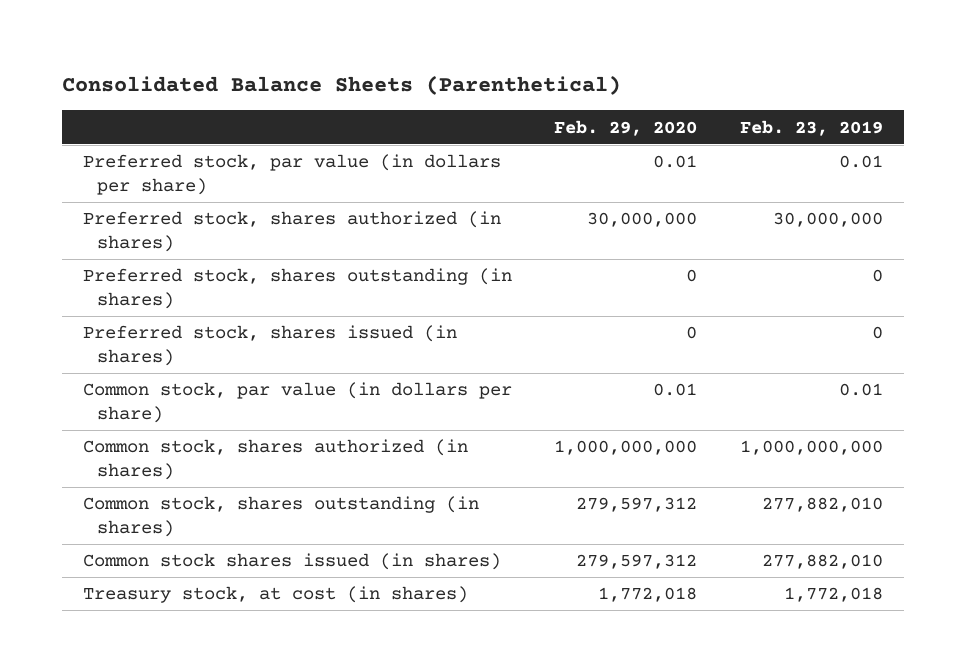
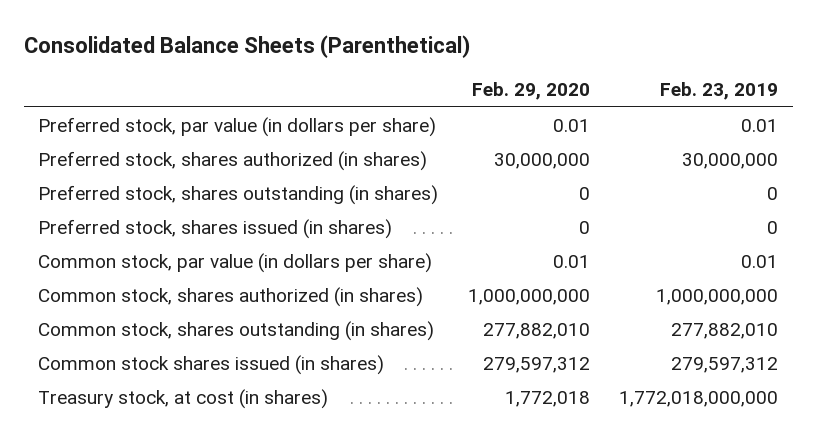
[576,497,698,513] 279,597,312 -> [482,322,590,339] 277,882,010
[761,554,883,570] 277,882,010 -> [671,356,779,373] 279,597,312
[783,587,883,603] 1,772,018 -> [619,390,779,407] 1,772,018,000,000

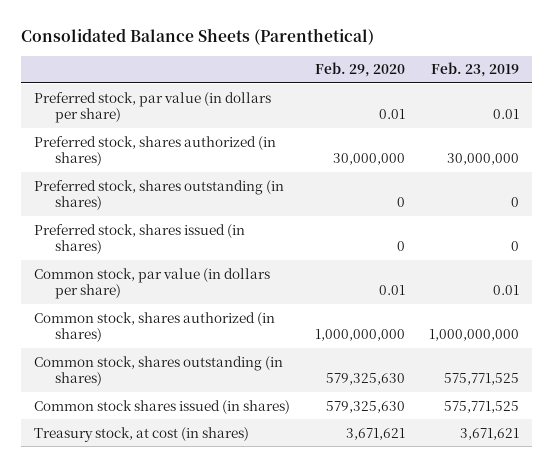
[482,322,590,339] 277,882,010 -> [325,373,405,386] 579,325,630
[671,322,779,339] 277,882,010 -> [444,373,520,386] 575,771,525
[482,356,590,373] 279,597,312 -> [325,400,405,413] 579,325,630
[671,356,779,373] 279,597,312 -> [444,400,520,413] 575,771,525
[504,390,590,407] 1,772,018 -> [345,427,405,440] 3,671,621
[619,390,779,407] 1,772,018,000,000 -> [460,427,520,440] 3,671,621

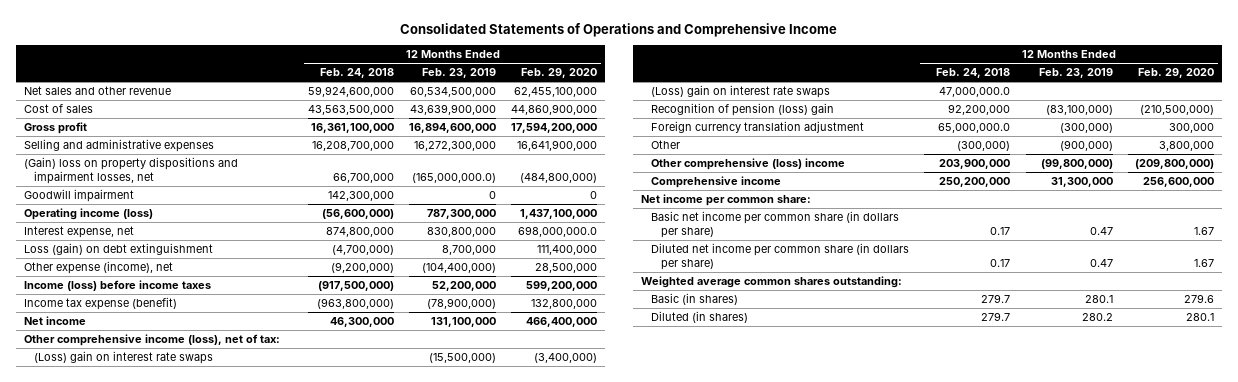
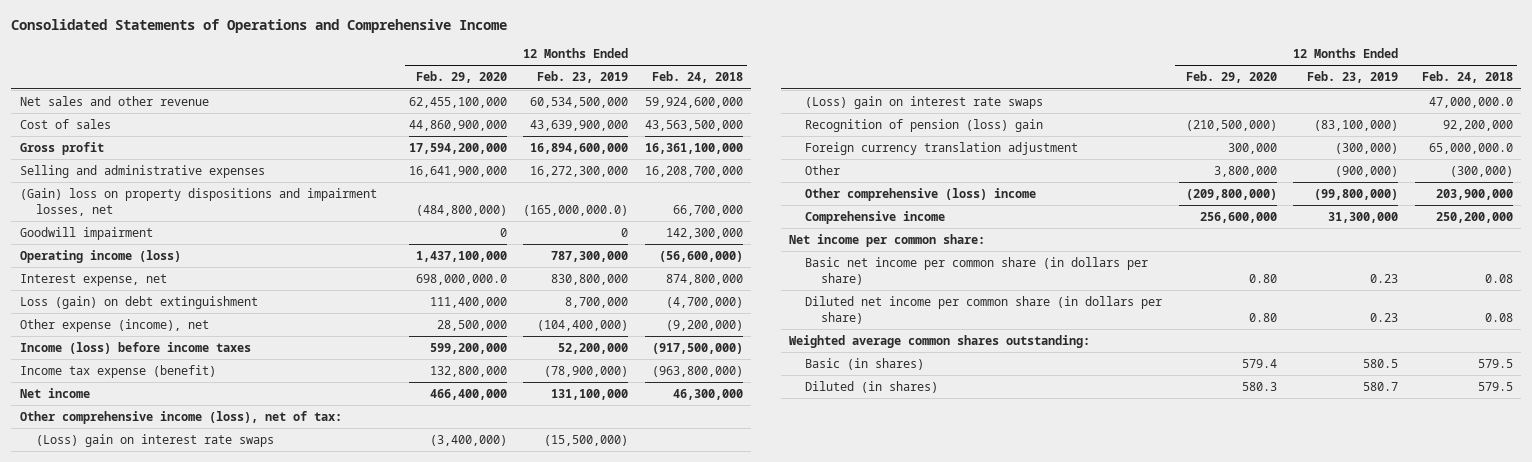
[990,227,1011,236] 0.17 -> [1484,273,1513,283] 0.08
[1089,227,1113,236] 0.47 -> [1370,273,1399,283] 0.23
[1194,227,1215,236] 1.67 -> [1248,273,1277,283] 0.80
[990,259,1011,268] 0.17 -> [1484,312,1513,322] 0.08
[1089,259,1113,268] 0.47 -> [1370,312,1399,322] 0.23
[1194,259,1215,268] 1.67 -> [1248,312,1277,322] 0.80
[981,294,1011,304] 279.7 -> [1477,359,1513,369] 579.5
[1084,295,1113,304] 280.1 -> [1363,359,1399,369] 580.5
[1184,294,1215,304] 279.6 -> [1241,359,1277,369] 579.4
[981,312,1011,322] 279.7 -> [1477,382,1513,392] 579.5
[1081,313,1113,322] 280.2 -> [1363,382,1399,392] 580.7
[1186,313,1215,322] 280.1 -> [1241,382,1277,392] 580.3

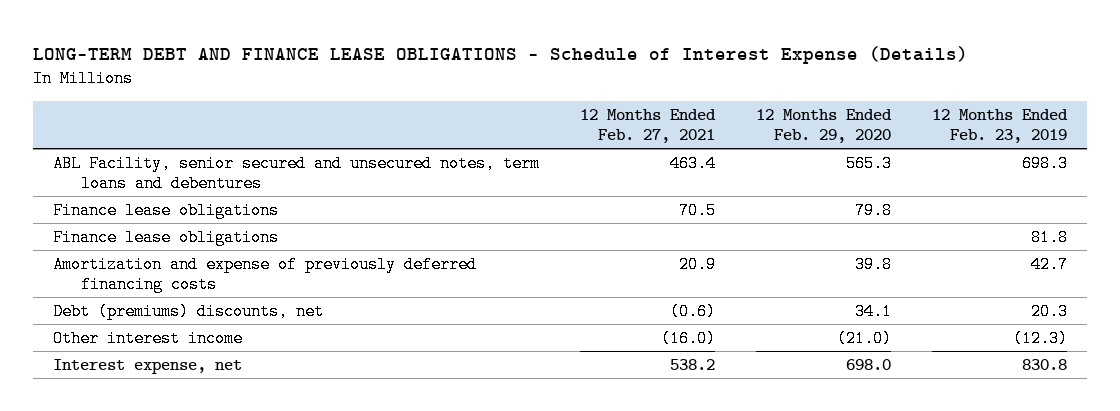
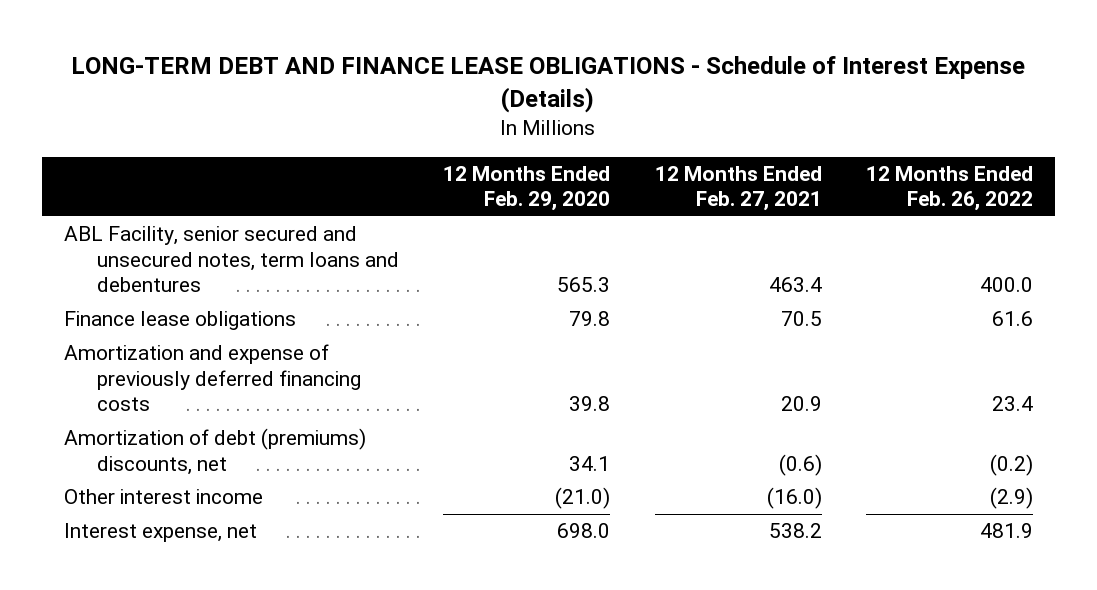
[931,108,1068,144] 12 Months Ended Feb. 23, 2019 -> none
none -> [866,165,1034,212] 12 Months Ended Feb. 26, 2022
[53,228,280,246] Finance lease obligations -> none
[53,302,325,320] Debt (premiums) discounts, net -> [63,428,366,475] Amortization of debt (premiums) discounts, net

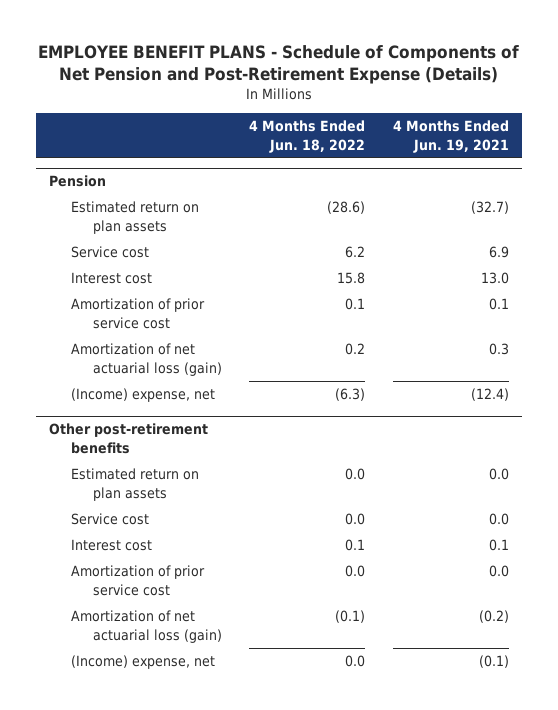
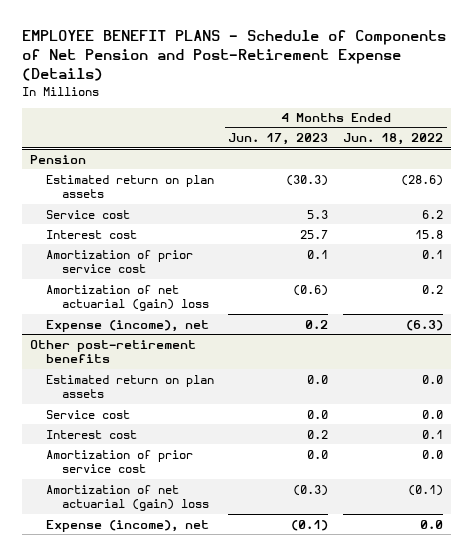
[392,120,509,153] 4 Months Ended Jun. 19, 2021 -> none
none -> [228,133,329,146] Jun. 17, 2023
[70,343,222,376] Amortization of net actuarial loss (gain) -> [45,284,209,312] Amortization of net actuarial (gain) loss
[70,388,215,403] (Income) expense, net -> [45,319,209,332] Expense (income), net
[70,610,222,643] Amortization of net actuarial loss (gain) -> [45,484,209,512] Amortization of net actuarial (gain) loss
[70,655,215,670] (Income) expense, net -> [45,519,209,532] Expense (income), net

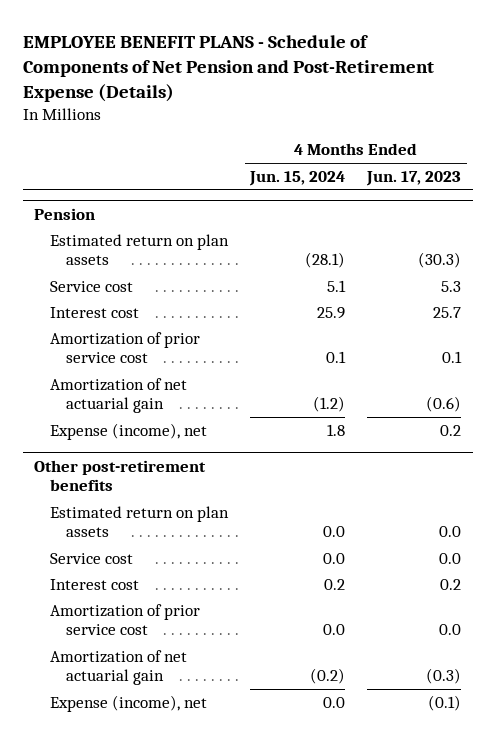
[343,133,444,146] Jun. 18, 2022 -> none
none -> [249,170,346,186] Jun. 15, 2024
[45,284,209,312] Amortization of net actuarial (gain) loss -> [49,377,187,414] Amortization of net actuarial gain
[45,484,209,512] Amortization of net actuarial (gain) loss -> [49,649,187,686] Amortization of net actuarial gain

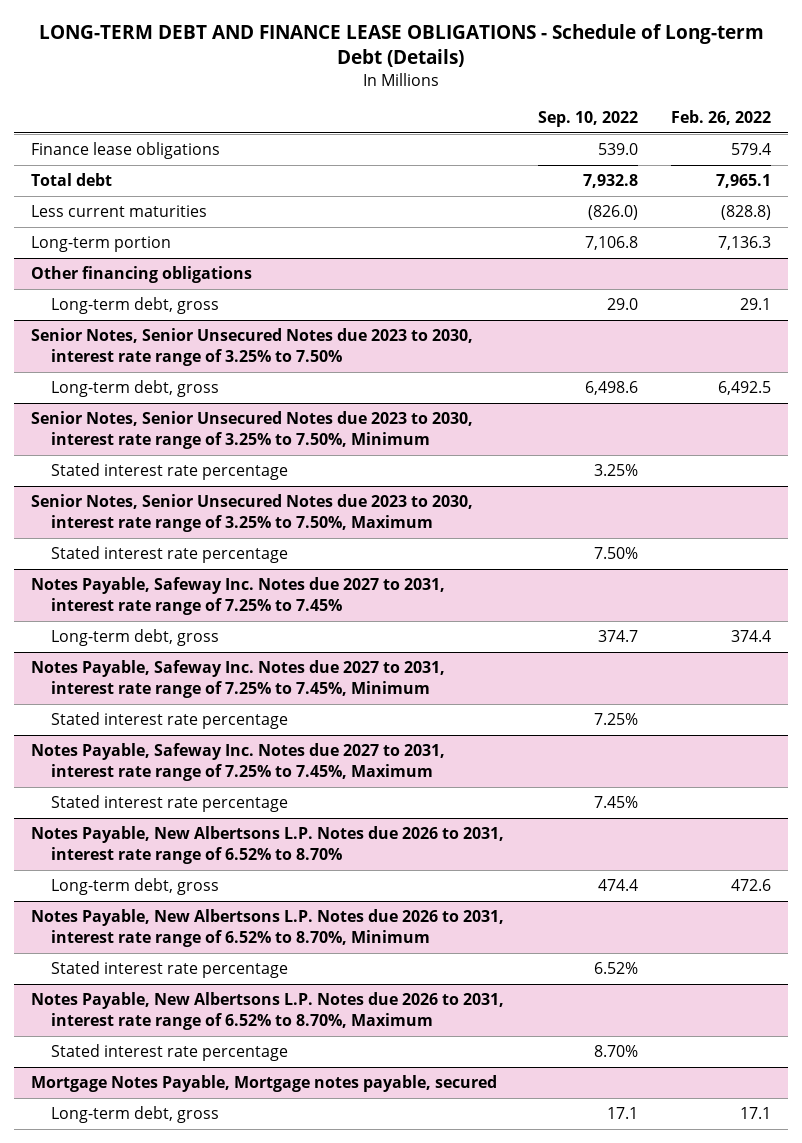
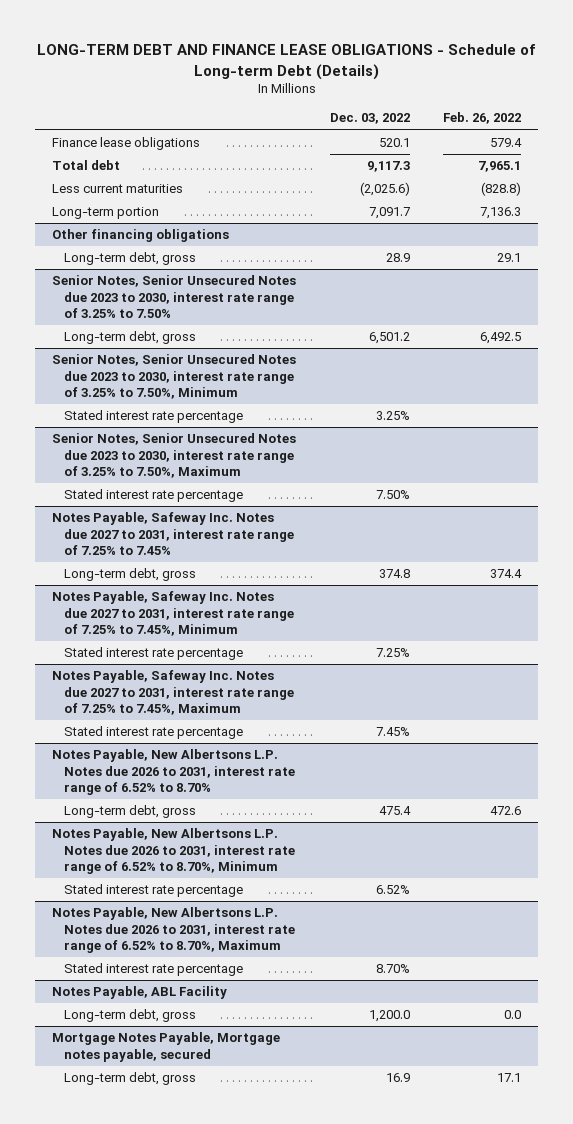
[537,111,638,128] Sep. 10, 2022 -> none
none -> [329,113,410,125] Dec. 03, 2022
none -> [51,986,227,1000] Notes Payable, ABL Facility
none -> [64,1009,197,1023] Long-term debt, gross

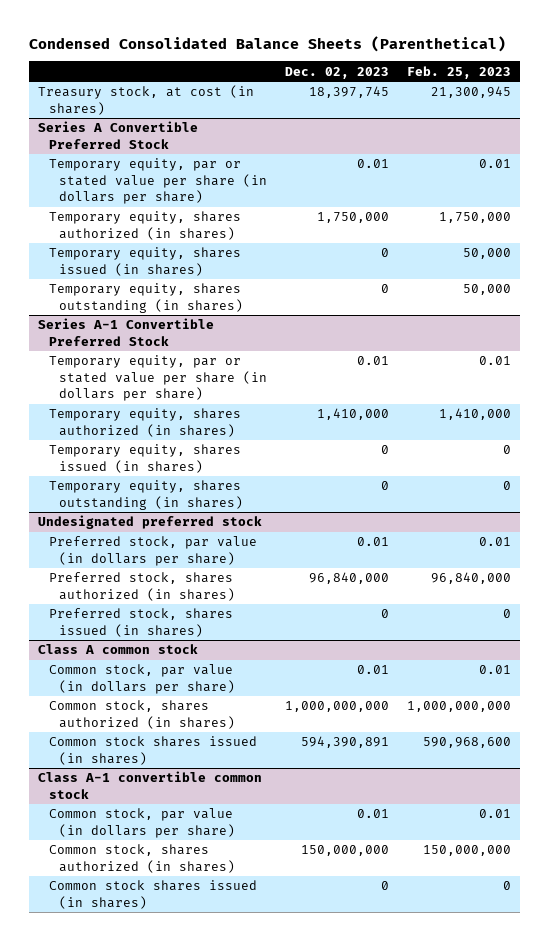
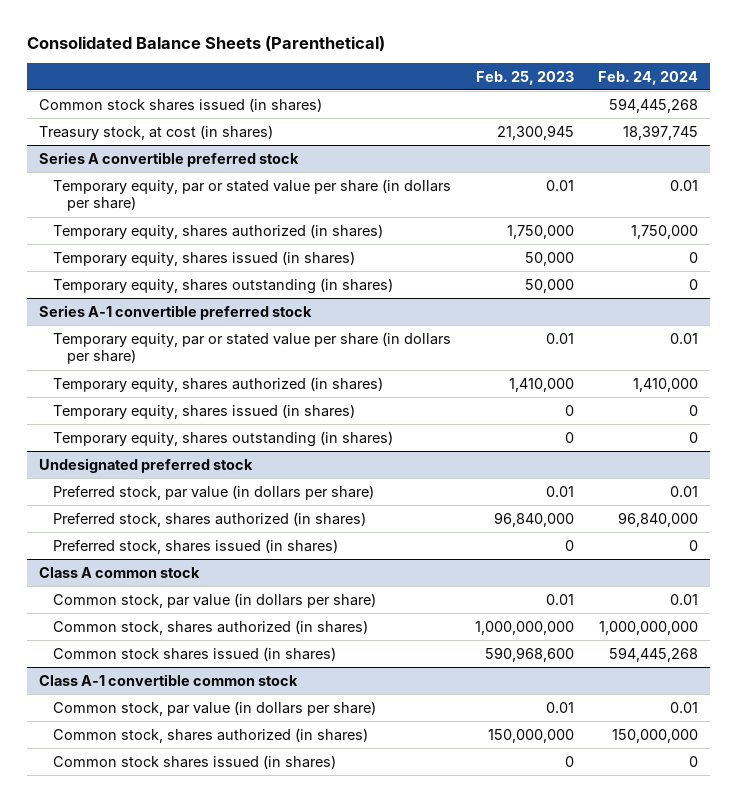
[28,35,506,52] Condensed Consolidated Balance Sheets (Parenthetical) -> [26,35,385,51] Consolidated Balance Sheets (Parenthetical)
[285,66,390,79] Dec. 02, 2023 -> none
none -> [598,70,699,85] Feb. 24, 2024
none -> [38,97,322,112] Common stock shares issued (in shares)
[37,121,198,149] Series A Convertible Preferred Stock -> [38,151,299,167] Series A convertible preferred stock
[37,318,214,346] Series A-1 Convertible Preferred Stock -> [38,304,312,320] Series A-1 convertible preferred stock

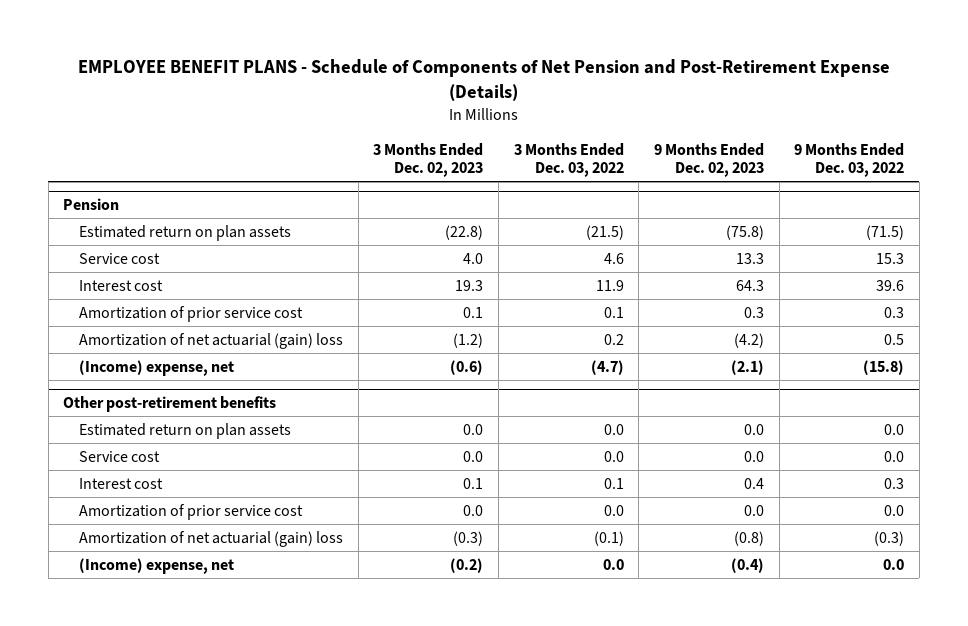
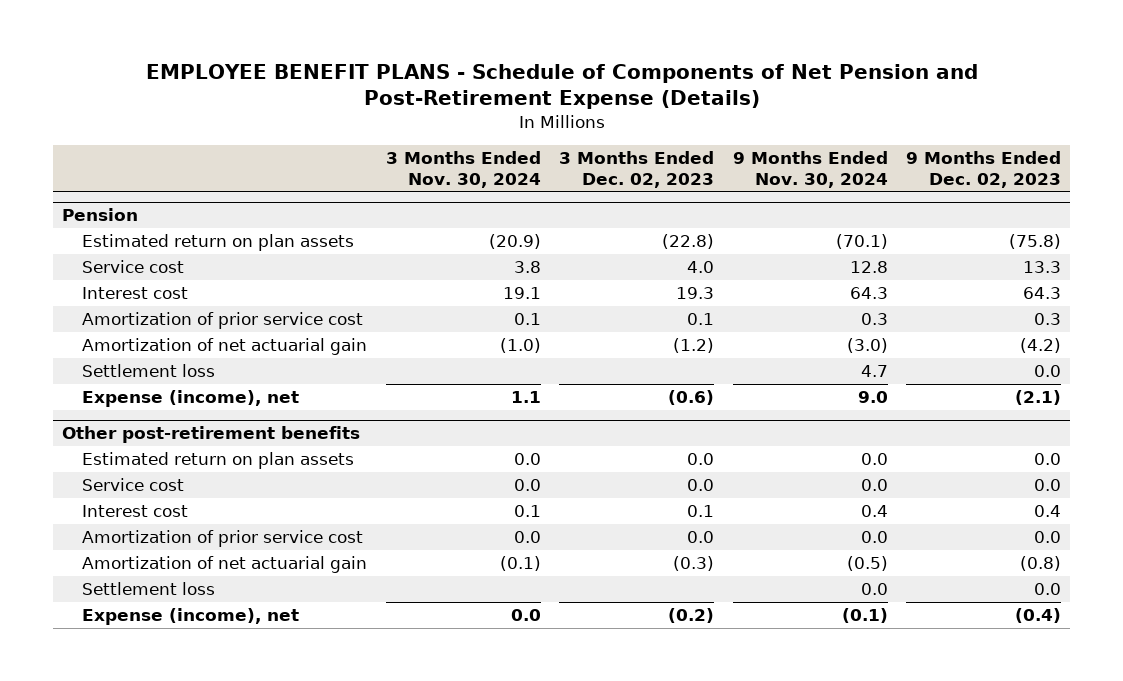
[513,142,624,178] 3 Months Ended Dec. 03, 2022 -> none
[794,142,905,178] 9 Months Ended Dec. 03, 2022 -> none
none -> [385,151,541,188] 3 Months Ended Nov. 30, 2024
none -> [732,151,888,188] 9 Months Ended Nov. 30, 2024
[78,332,343,349] Amortization of net actuarial (gain) loss -> [82,337,368,355] Amortization of net actuarial gain
none -> [82,363,216,377] Settlement loss
[78,359,234,376] (Income) expense, net -> [82,389,300,407] Expense (income), net
[78,530,343,547] Amortization of net actuarial (gain) loss -> [82,555,368,573] Amortization of net actuarial gain
none -> [82,581,216,595] Settlement loss
[78,557,234,574] (Income) expense, net -> [82,607,300,625] Expense (income), net

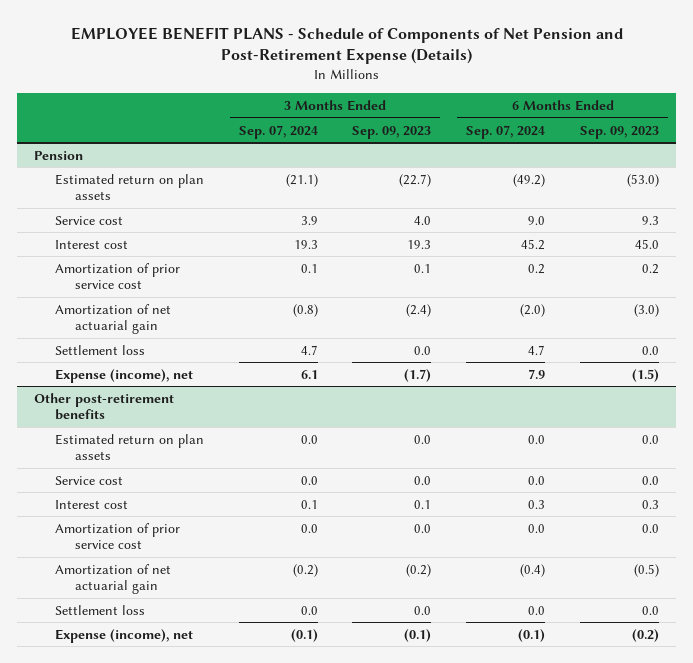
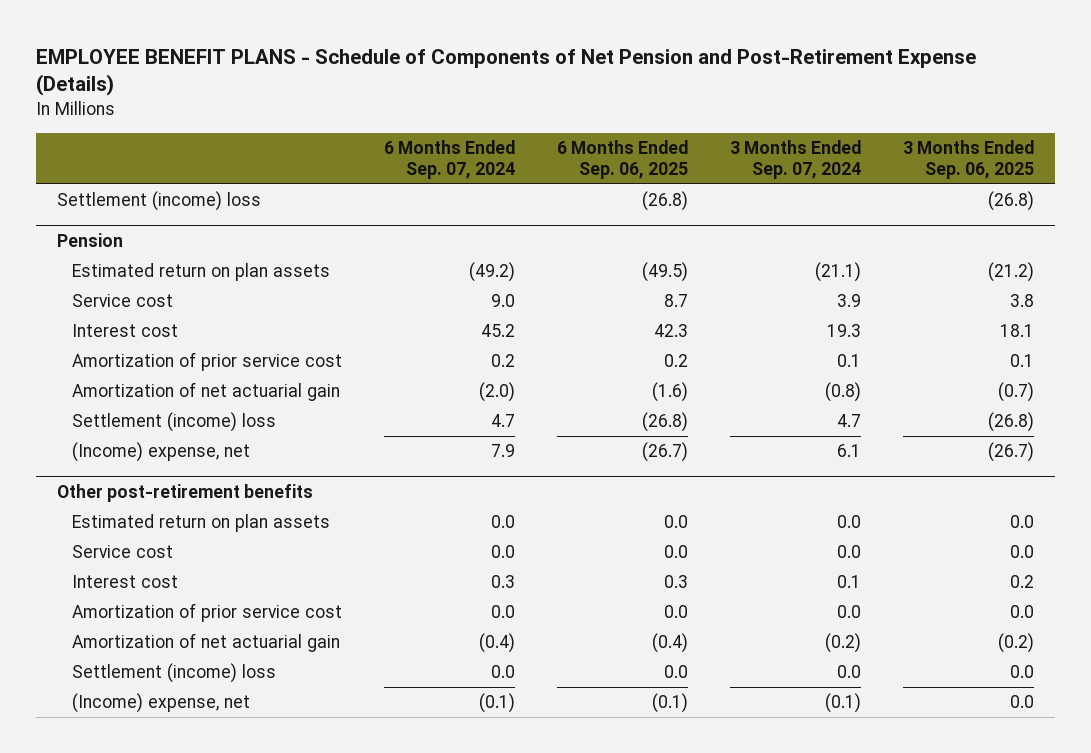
[352,125,432,139] Sep. 09, 2023 -> none
[579,125,659,139] Sep. 09, 2023 -> none
none -> [556,139,688,180] 6 Months Ended Sep. 06, 2025
none -> [902,139,1034,180] 3 Months Ended Sep. 06, 2025
none -> [57,191,262,212] Settlement (income) loss
[54,344,145,355] Settlement loss -> [72,412,277,433] Settlement (income) loss
[54,368,193,383] Expense (income), net -> [72,442,251,463] (Income) expense, net
[54,604,145,615] Settlement loss -> [72,663,277,684] Settlement (income) loss
[54,628,193,643] Expense (income), net -> [72,693,251,714] (Income) expense, net

